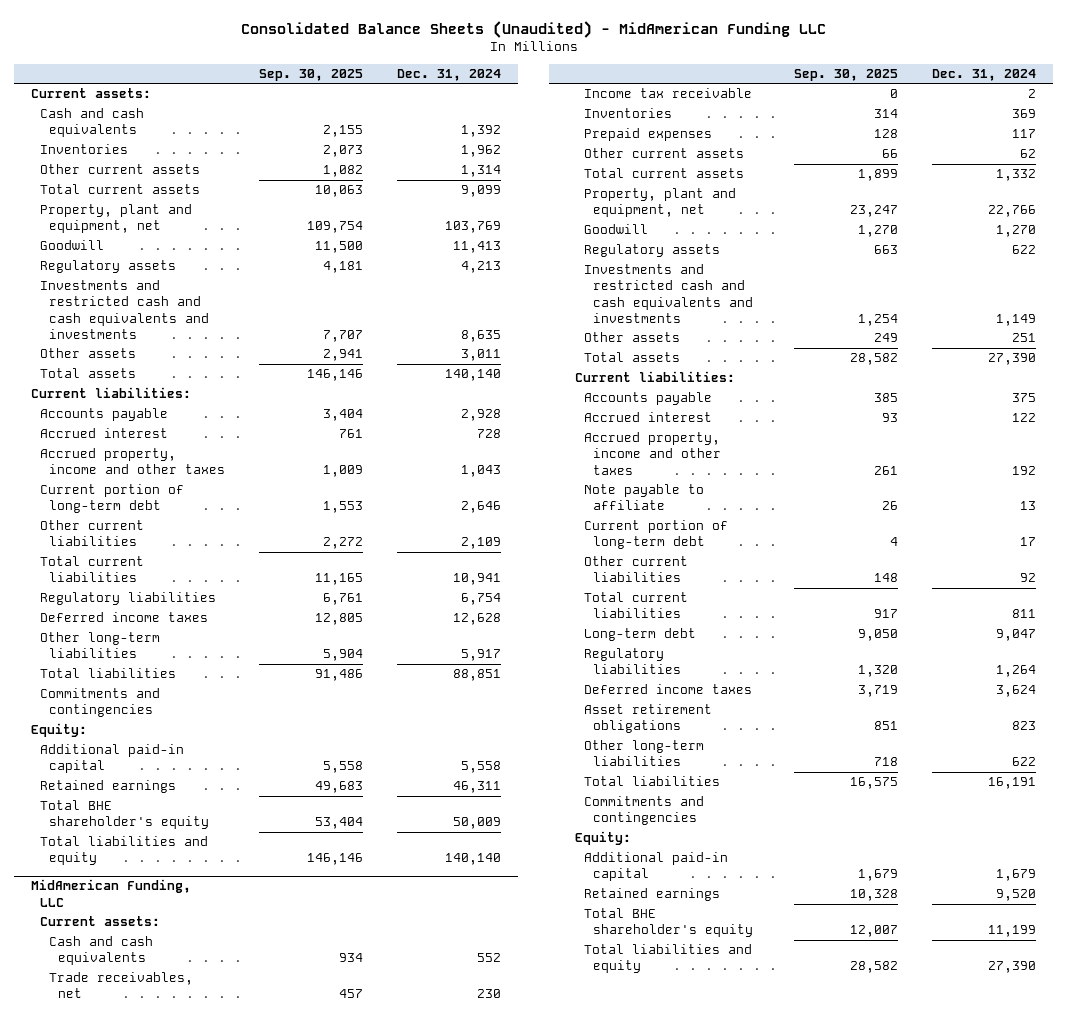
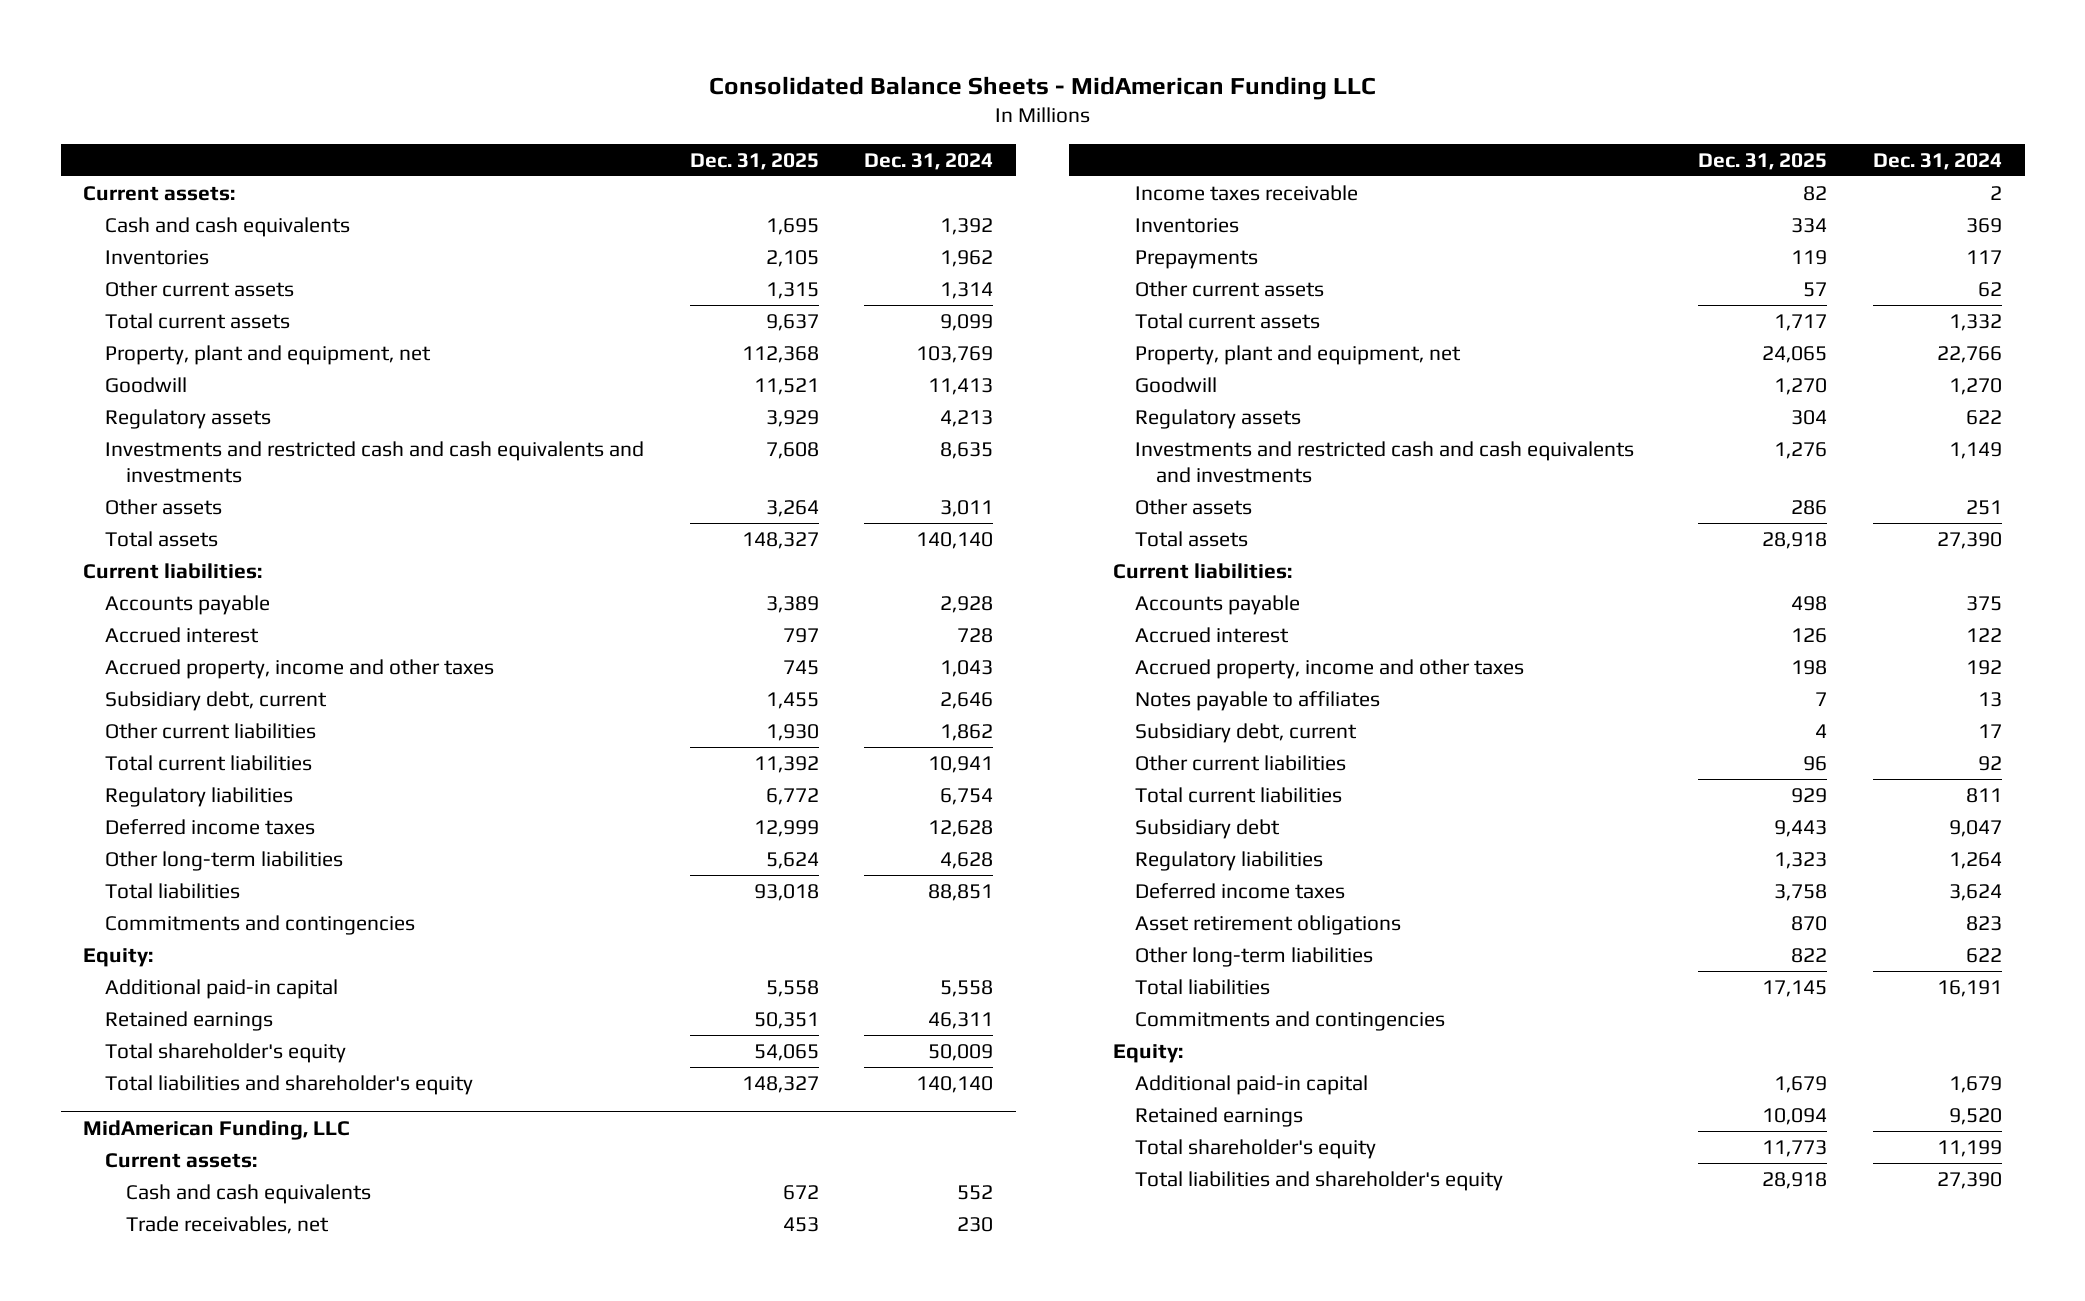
[240,21,826,39] Consolidated Balance Sheets (Unaudited) - MidAmerican Funding LLC -> [708,75,1376,100] Consolidated Balance Sheets - MidAmerican Funding LLC
[259,69,364,82] Sep. 30, 2025 -> none
none -> [689,152,819,170] Dec. 31, 2025
[40,484,185,514] Current portion of long-term debt -> [104,690,327,711] Subsidiary debt, current
[460,537,501,550] 2,109 -> [940,723,994,741] 1,862
[460,649,501,662] 5,917 -> [940,851,994,869] 4,628
[40,800,210,830] Total BHE shareholder's equity -> [104,1042,346,1063] Total shareholder's equity
[40,836,209,866] Total liabilities and equity -> [104,1074,473,1095] Total liabilities and shareholder's equity
[584,88,753,99] Income tax receivable -> [1134,184,1358,201] Income taxes receivable
[584,128,713,142] Prepaid expenses -> [1134,249,1258,269] Prepayments
[584,520,729,550] Current portion of long-term debt -> none
[584,484,705,511] Note payable to affiliate -> [1134,690,1380,711] Notes payable to affiliates
none -> [1134,722,1357,743] Subsidiary debt, current
[584,628,697,642] Long-term debt -> [1134,818,1280,839] Subsidiary debt
[584,908,754,938] Total BHE shareholder's equity -> [1134,1138,1376,1159] Total shareholder's equity
[584,944,753,974] Total liabilities and equity -> [1134,1170,1503,1191] Total liabilities and shareholder's equity

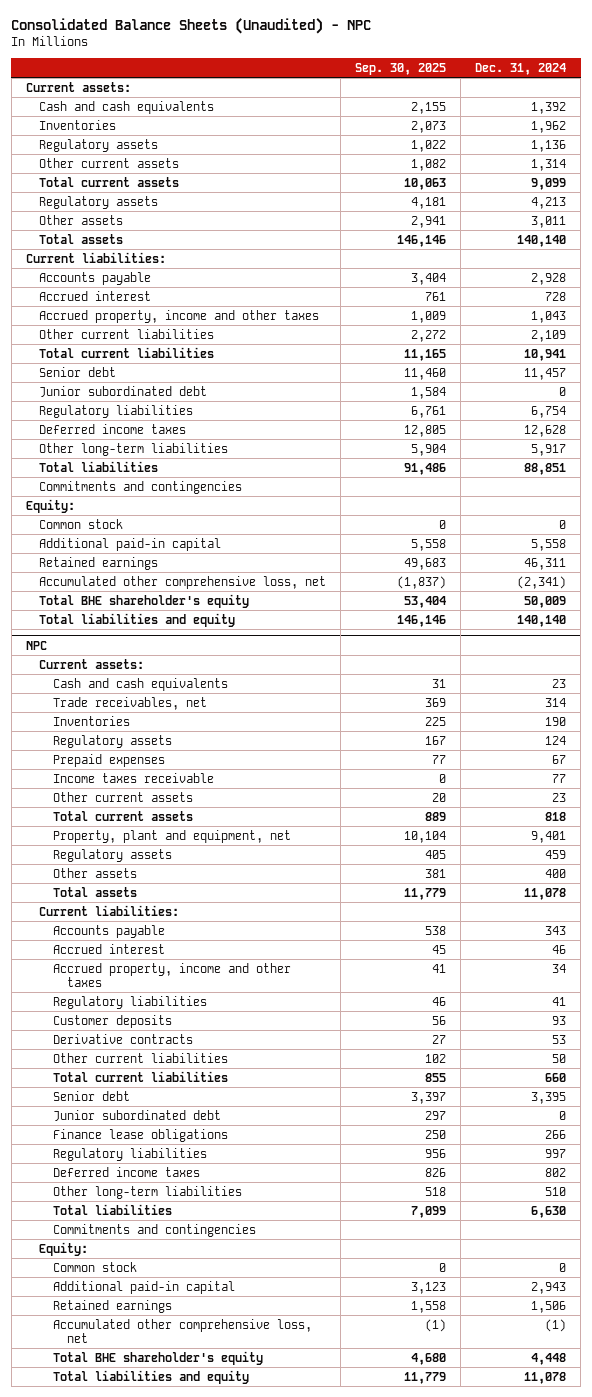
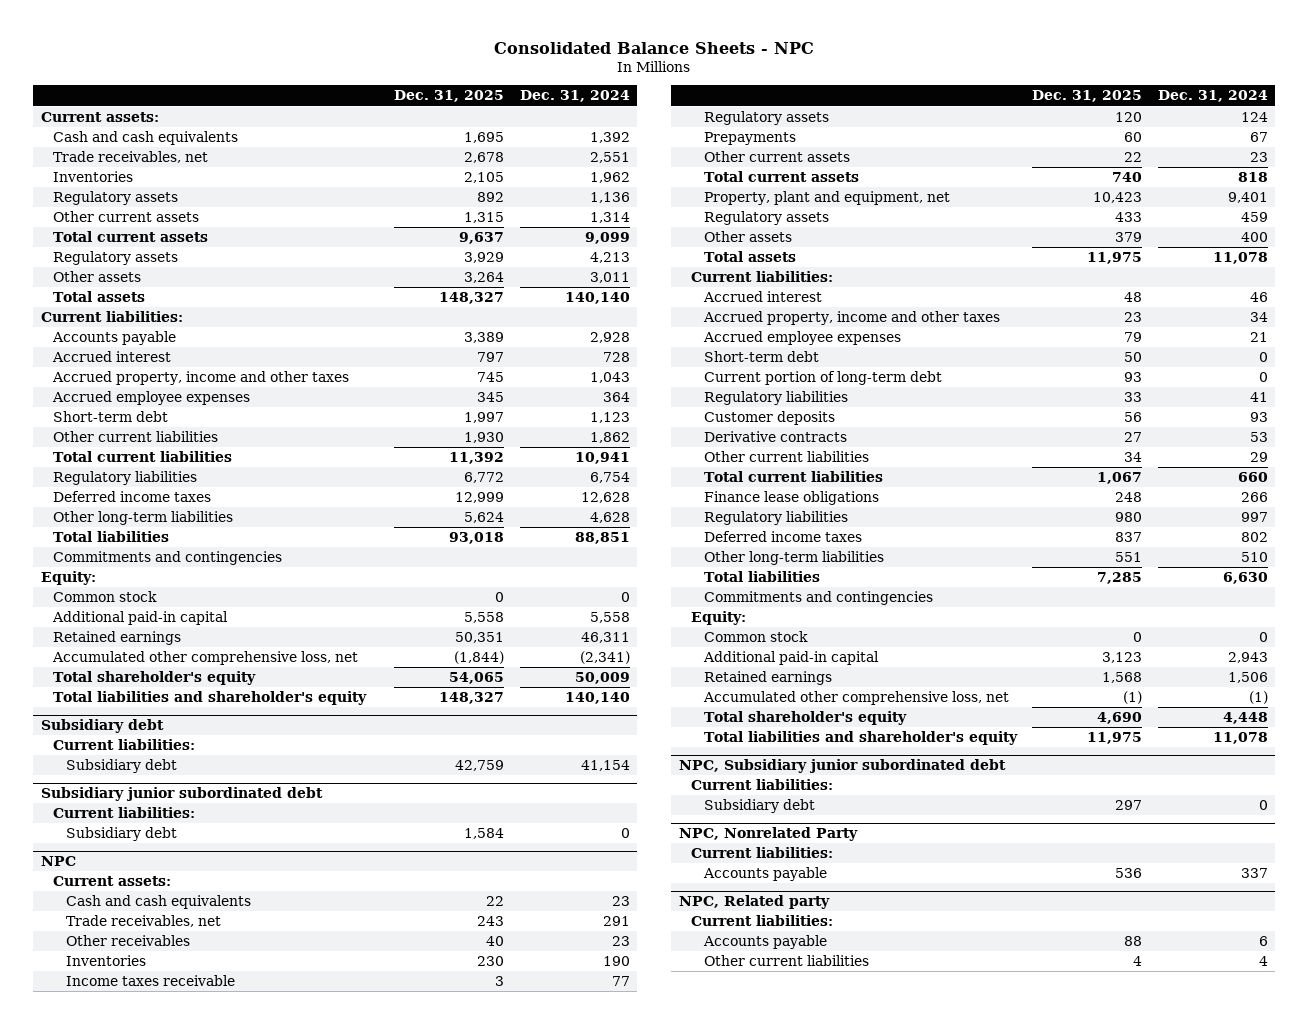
[11,17,372,34] Consolidated Balance Sheets (Unaudited) - NPC -> [494,41,815,54] Consolidated Balance Sheets - NPC
[355,63,447,76] Sep. 30, 2025 -> none
none -> [394,90,505,103] Dec. 31, 2025
none -> [53,151,209,164] Trade receivables, net
none -> [52,391,251,406] Accrued employee expenses
none -> [53,411,169,423] Short-term debt
[531,329,567,342] 2,109 -> [589,432,630,444] 1,862
[39,366,117,377] Senior debt -> none
[39,385,208,397] Junior subordinated debt -> none
[531,443,567,456] 5,917 -> [589,512,630,524] 4,628
[39,593,250,608] Total BHE shareholder's equity -> [53,671,257,686] Total shareholder's equity
[39,612,236,627] Total liabilities and equity -> [53,691,368,706] Total liabilities and shareholder's equity
none -> [40,719,164,734] Subsidiary debt
none -> [53,739,196,751] Current liabilities:
none -> [65,759,177,774] Subsidiary debt
none -> [40,787,323,802] Subsidiary junior subordinated debt
none -> [53,807,196,819] Current liabilities:
none -> [65,827,177,842] Subsidiary debt
[545,697,567,707] 314 -> [602,916,630,927] 291
none -> [65,935,190,947] Other receivables
[52,753,165,767] Prepaid expenses -> none
[52,734,172,748] Regulatory assets -> [703,111,829,126] Regulatory assets
none -> [703,132,796,146] Prepayments
[52,924,165,938] Accounts payable -> none
none -> [702,331,901,346] Accrued employee expenses
none -> [703,351,819,363] Short-term debt
none -> [703,371,942,386] Current portion of long-term debt
[552,1053,567,1063] 50 -> [1249,452,1268,463] 29
[52,1090,130,1101] Senior debt -> none
[52,1109,221,1121] Junior subordinated debt -> none
[52,1350,263,1365] Total BHE shareholder's equity -> [703,711,907,726] Total shareholder's equity
[52,1369,249,1384] Total liabilities and equity -> [703,731,1018,746] Total liabilities and shareholder's equity
none -> [678,759,1006,774] NPC, Subsidiary junior subordinated debt
none -> [691,779,834,791] Current liabilities:
none -> [703,799,815,814] Subsidiary debt
none -> [678,827,858,842] NPC, Nonrelated Party
none -> [691,847,834,859] Current liabilities:
none -> [702,867,827,882] Accounts payable
none -> [678,895,830,910] NPC, Related party
none -> [691,915,834,927] Current liabilities:
none -> [702,935,827,950] Accounts payable
none -> [703,955,869,967] Other current liabilities

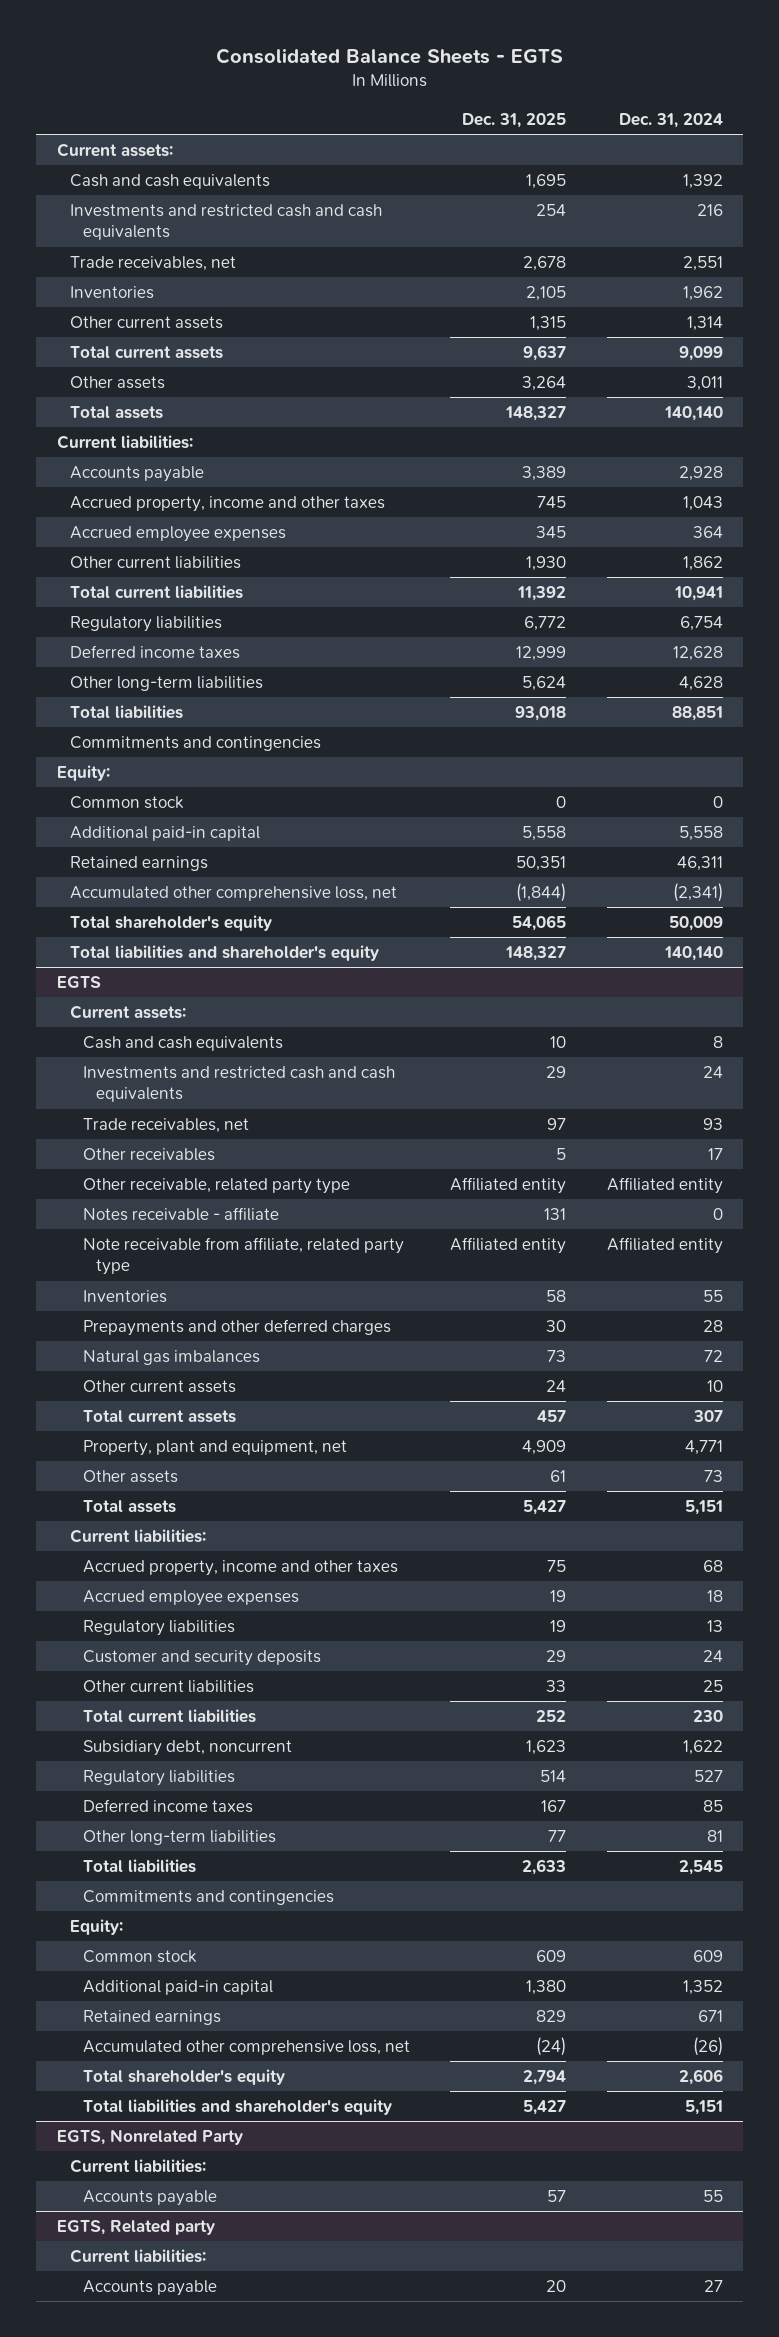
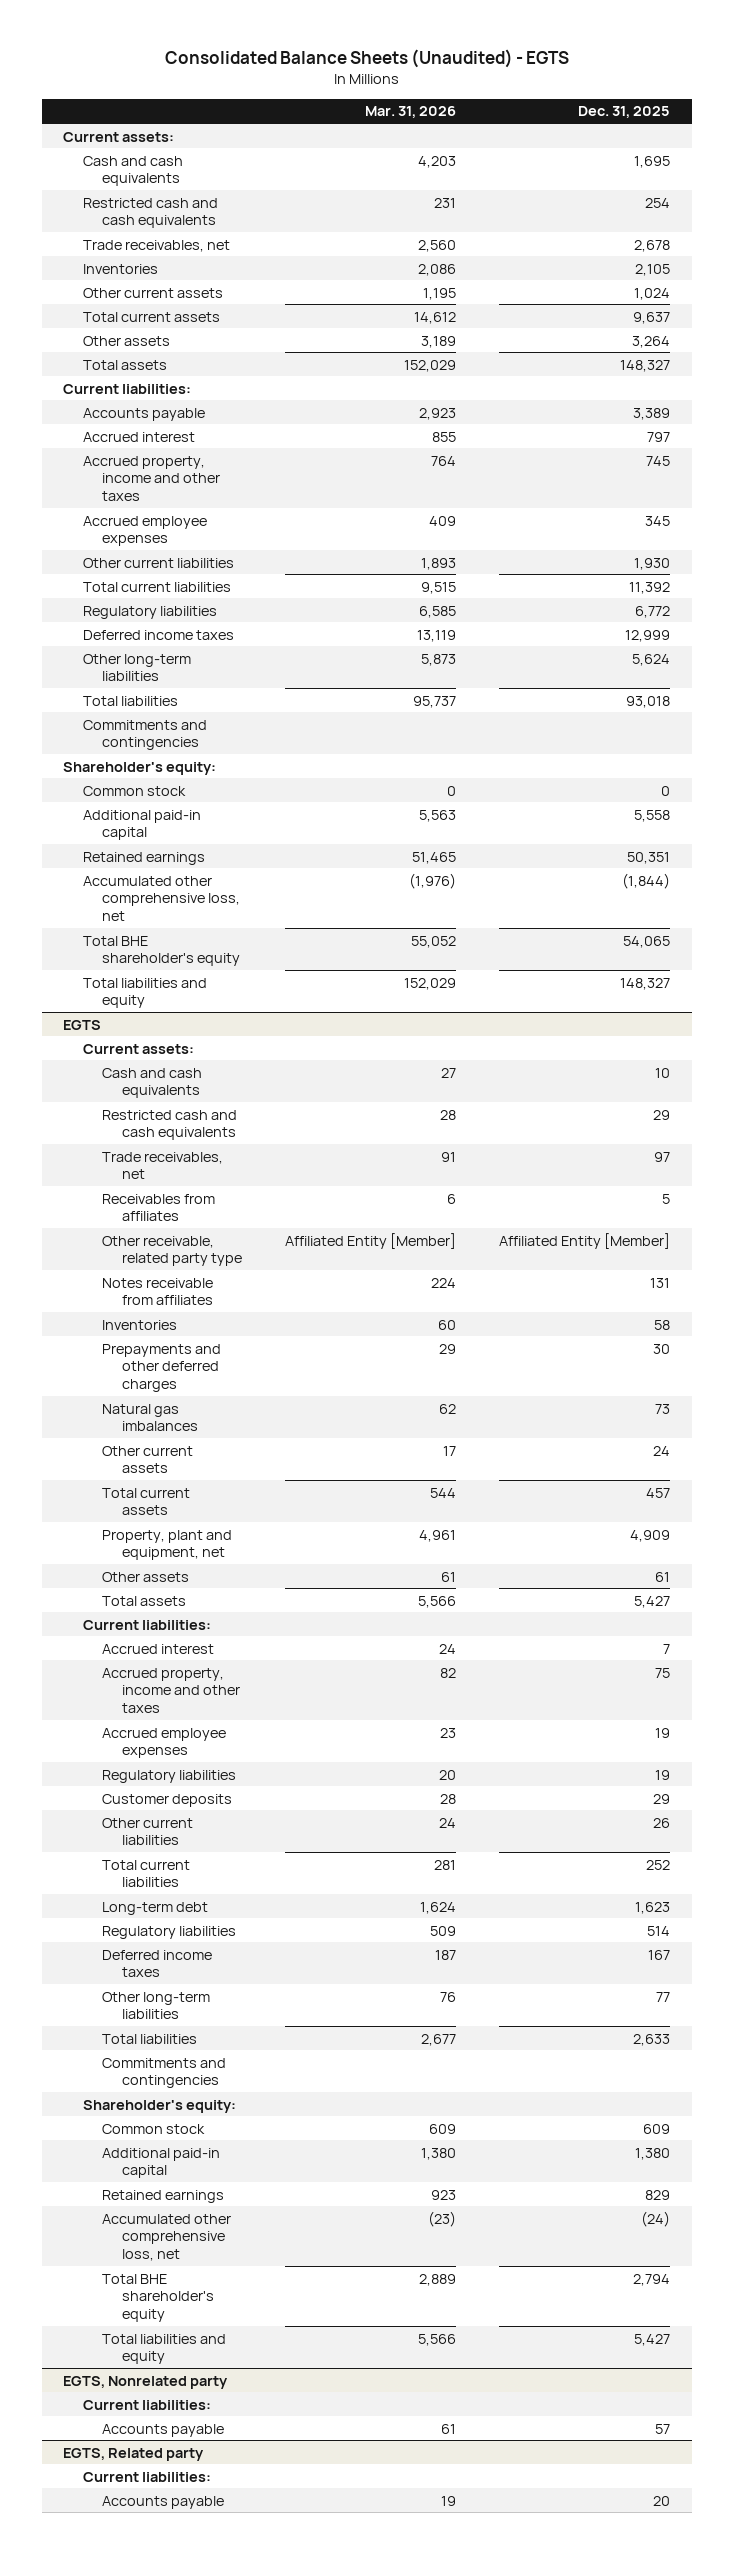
[215,48,563,65] Consolidated Balance Sheets - EGTS -> [164,49,569,69] Consolidated Balance Sheets (Unaudited) - EGTS
[618,112,723,128] Dec. 31, 2024 -> none
none -> [365,106,457,119] Mar. 31, 2026
[69,204,382,241] Investments and restricted cash and cash equivalents -> [82,197,218,229] Restricted cash and cash equivalents
[530,316,567,332] 1,315 -> [634,287,671,300] 1,024
none -> [82,431,195,442] Accrued interest
[56,765,110,782] Equity: -> [63,761,217,775] Shareholder's equity:
[69,915,272,932] Total shareholder's equity -> [82,935,241,967] Total BHE shareholder's equity
[69,945,379,962] Total liabilities and shareholder's equity -> [82,977,207,1009] Total liabilities and equity
[82,1066,395,1103] Investments and restricted cash and cash equivalents -> [102,1109,238,1141] Restricted cash and cash equivalents
[82,1237,404,1276] Note receivable from affiliate, related party type -> none
[82,1148,215,1162] Other receivables -> [102,1193,216,1222] Receivables from affiliates
[450,1177,567,1195] Affiliated entity -> [499,1232,671,1249] Affiliated Entity [Member]
[82,1207,279,1222] Notes receivable - affiliate -> [102,1277,214,1306] Notes receivable from affiliates
none -> [102,1643,215,1654] Accrued interest
[82,1650,321,1667] Customer and security deposits -> [102,1793,233,1807] Customer deposits
[546,1680,567,1693] 33 -> [653,1817,671,1828] 26
[82,1740,292,1757] Subsidiary debt, noncurrent -> [102,1901,209,1915] Long-term debt
[69,1919,123,1936] Equity: -> [82,2099,236,2113] Shareholder's equity:
[82,2069,285,2086] Total shareholder's equity -> [102,2273,214,2322] Total BHE shareholder's equity
[82,2099,392,2116] Total liabilities and shareholder's equity -> [102,2333,227,2365] Total liabilities and equity
[56,2129,243,2146] EGTS, Nonrelated Party -> [63,2375,229,2389] EGTS, Nonrelated party

